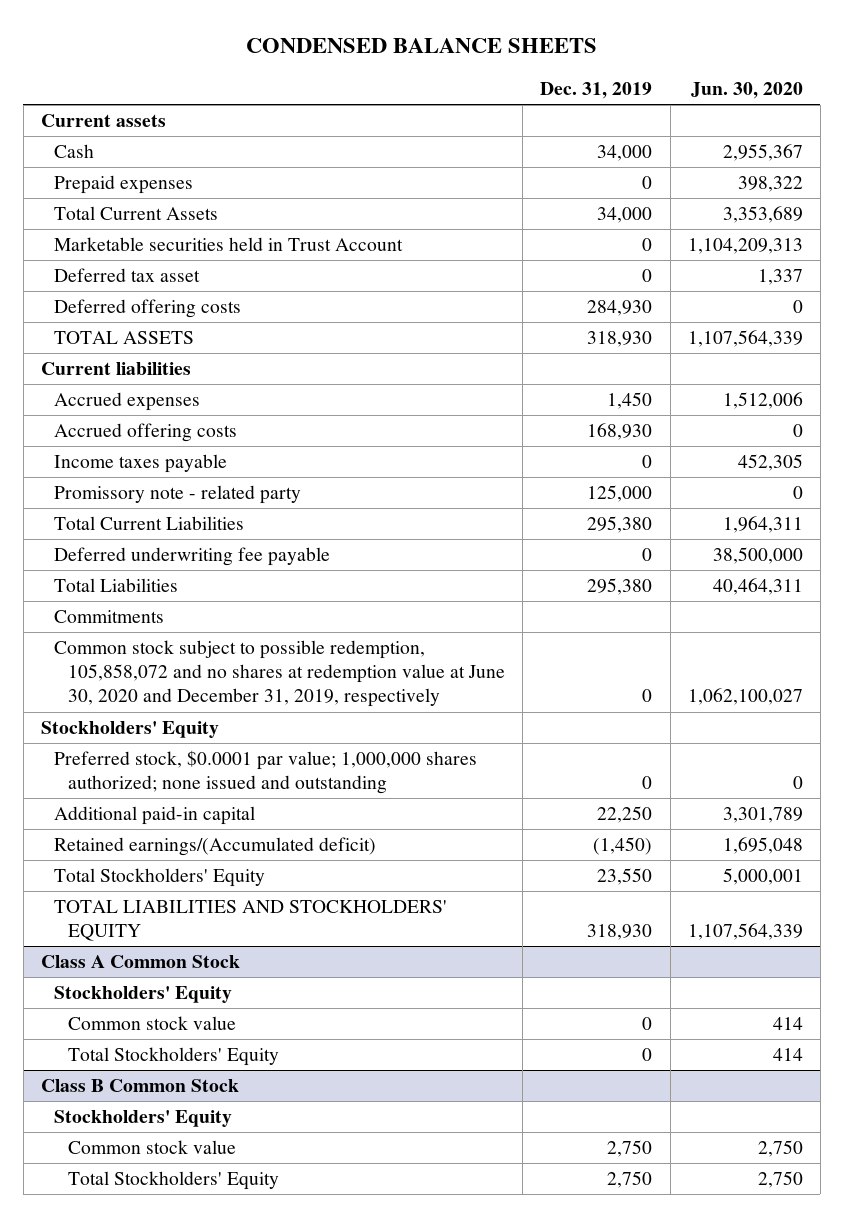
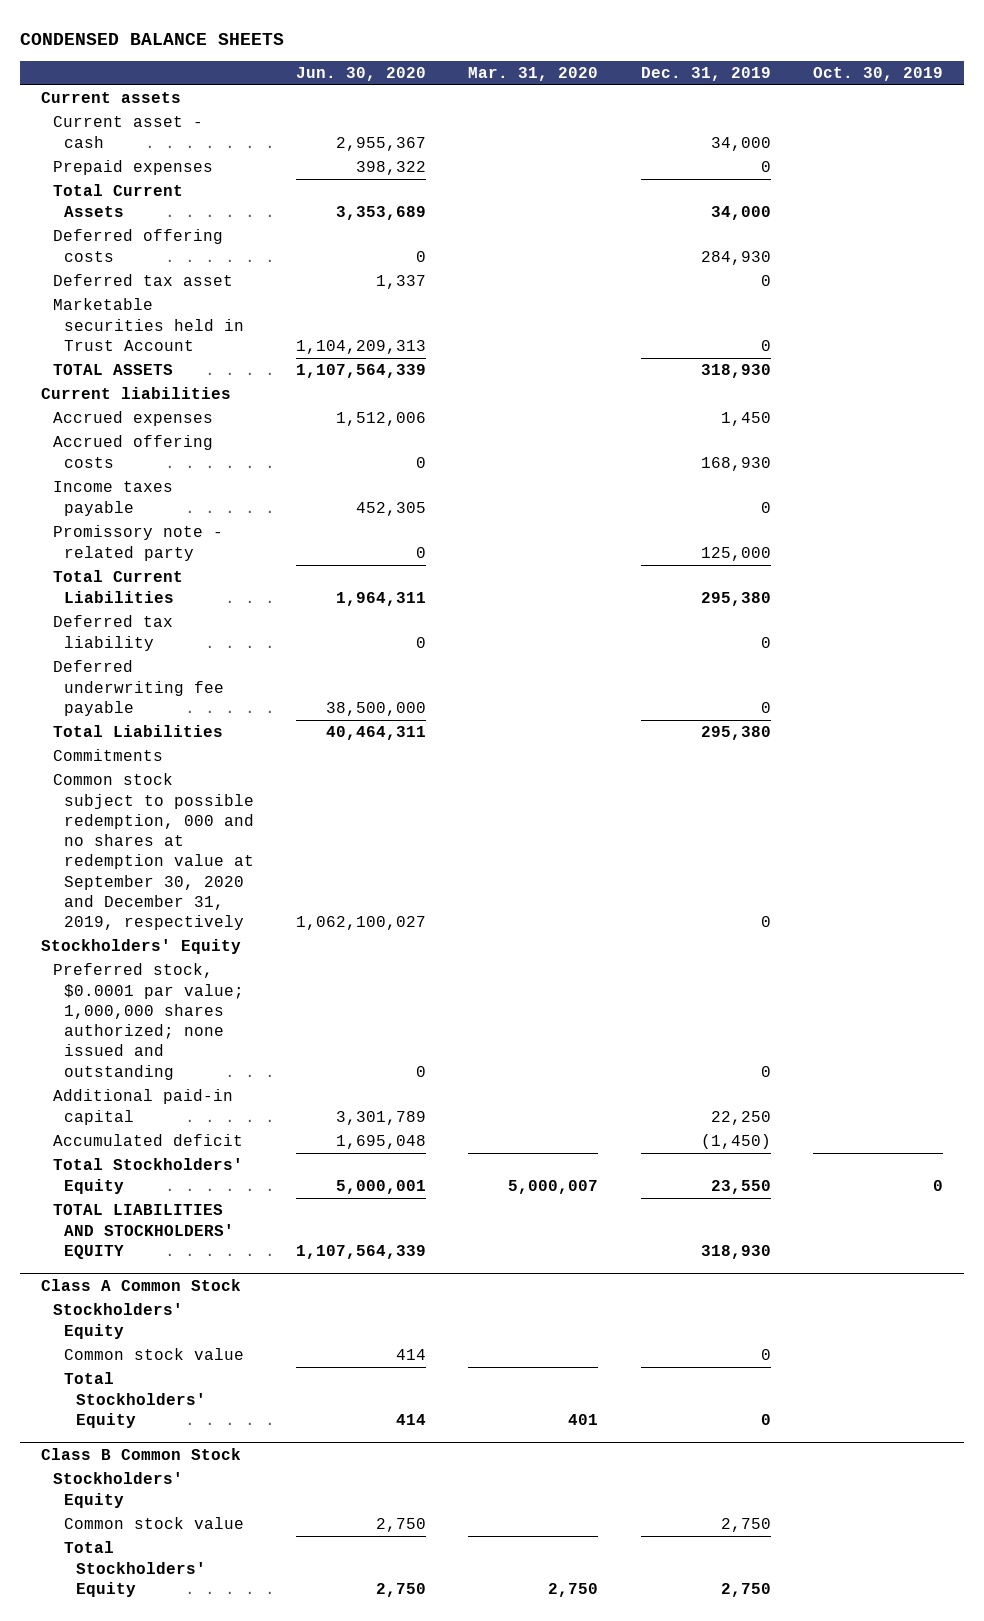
none -> [468,66,599,81] Mar. 31, 2020
none -> [812,66,943,81] Oct. 30, 2019
[54,144,95,159] Cash -> [52,116,203,148] Current asset - cash
[54,268,201,283] Deferred tax asset -> [52,274,233,287] Deferred tax asset
[54,237,404,252] Marketable securities held in Trust Account -> [52,298,245,351] Marketable securities held in Trust Account
none -> [52,615,173,651] Deferred tax liability
[54,640,506,708] Common stock subject to possible redemption, 105,858,072 and no shares at redemption value at June 30, 2020 and December 31, 2019, respectively -> [52,773,255,931] Common stock subject to possible redemption, 000 and no shares at redemption value at September 30, 2020 and December 31, 2019, respectively
[54,837,377,857] Retained earnings/(Accumulated deficit) -> [52,1134,243,1147] Accumulated deficit

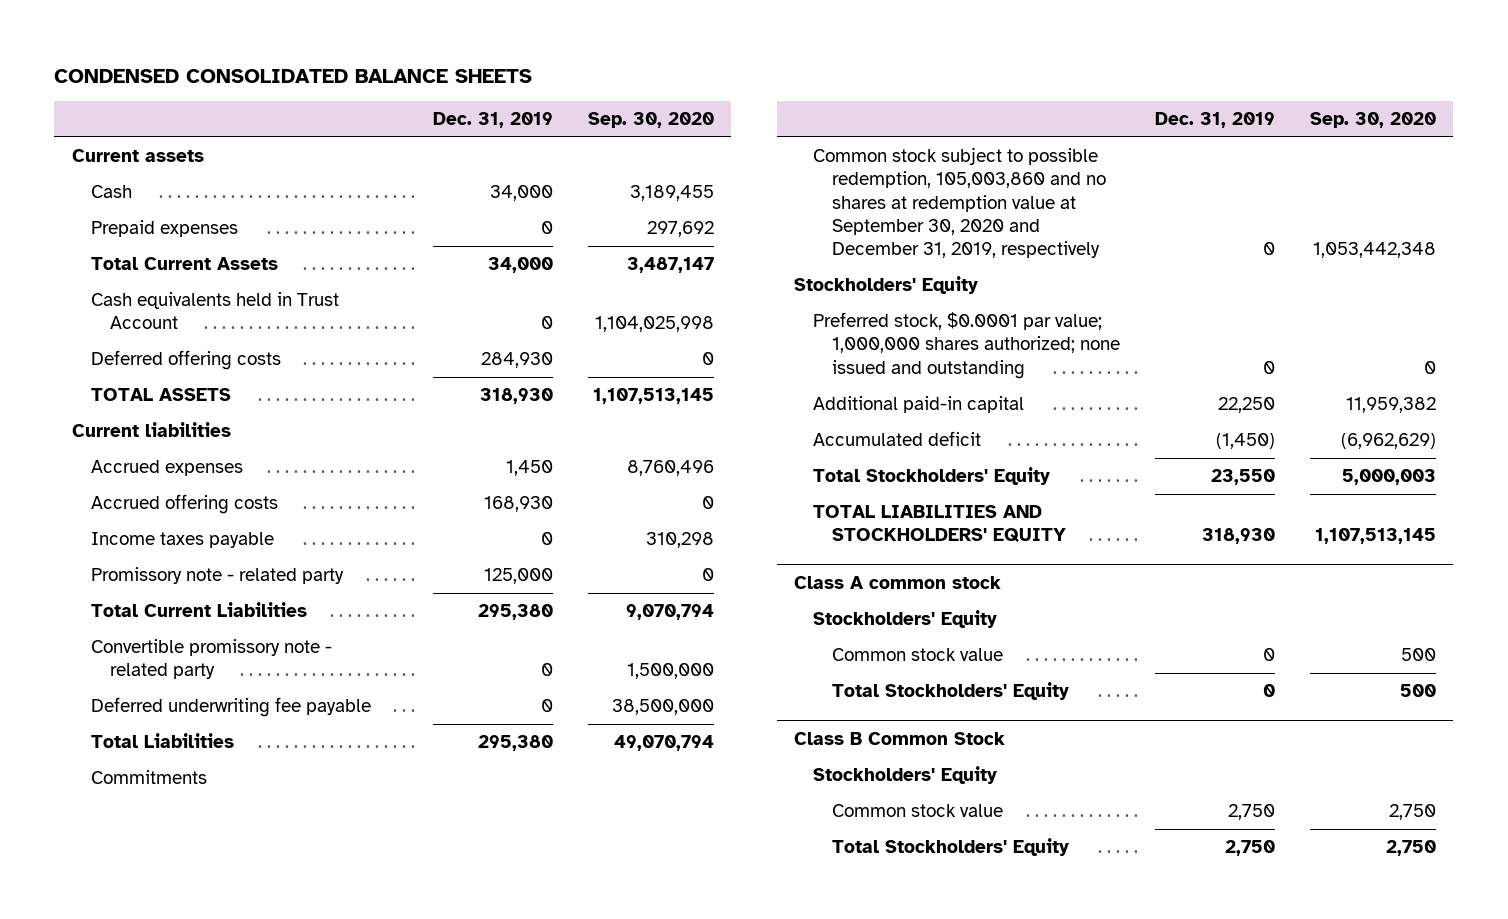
[20,32,285,45] CONDENSED BALANCE SHEETS -> [54,68,533,83] CONDENSED CONSOLIDATED BALANCE SHEETS
[296,66,427,81] Jun. 30, 2020 -> none
[468,66,599,81] Mar. 31, 2020 -> none
[812,66,943,81] Oct. 30, 2019 -> none
none -> [587,112,714,129] Sep. 30, 2020
[52,116,203,148] Current asset - cash -> [90,185,132,199] Cash
none -> [90,292,339,330] Cash equivalents held in Trust Account
[52,274,233,287] Deferred tax asset -> none
[52,298,245,351] Marketable securities held in Trust Account -> none
[52,615,173,651] Deferred tax liability -> none
none -> [90,639,332,680] Convertible promissory note - related party
[52,773,255,931] Common stock subject to possible redemption, 000 and no shares at redemption value at September 30, 2020 and December 31, 2019, respectively -> [813,147,1107,259] Common stock subject to possible redemption, 105,003,860 and no shares at redemption value at September 30, 2020 and December 31, 2019, respectively
[41,1278,242,1291] Class A Common Stock -> [794,575,1002,589] Class A common stock

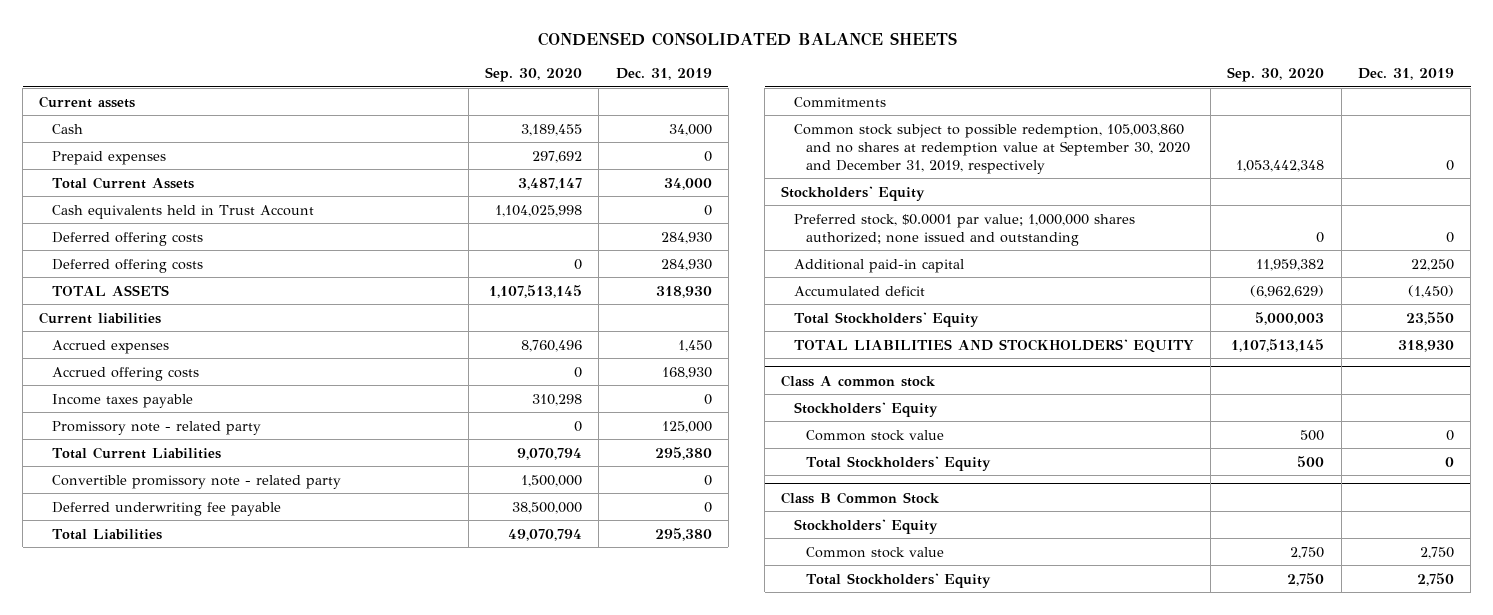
none -> [51,231,203,246] Deferred offering costs

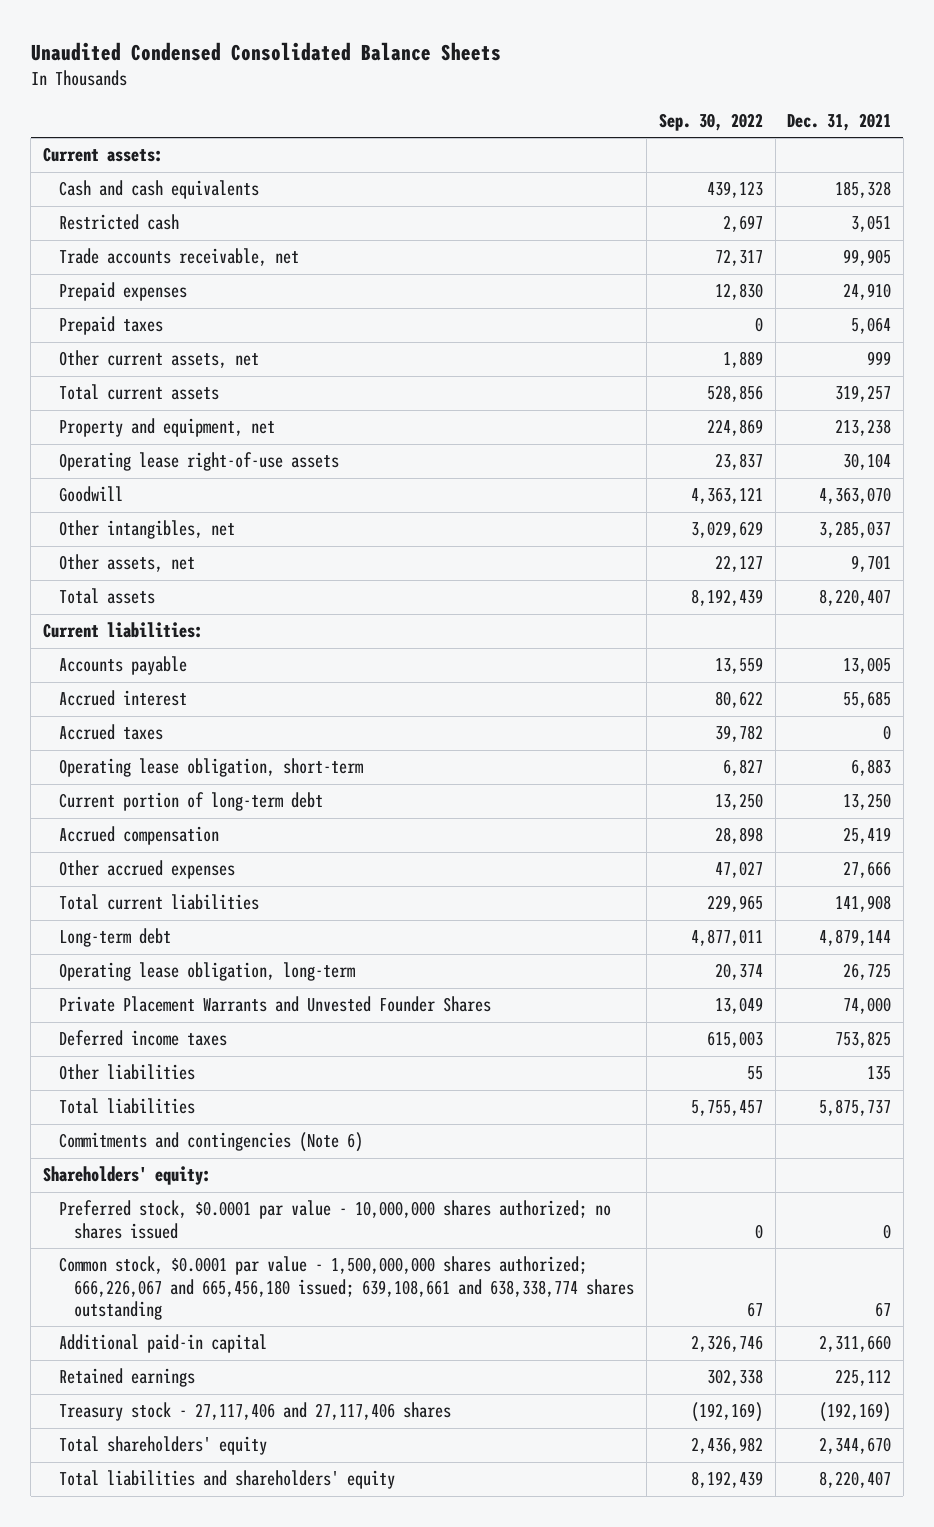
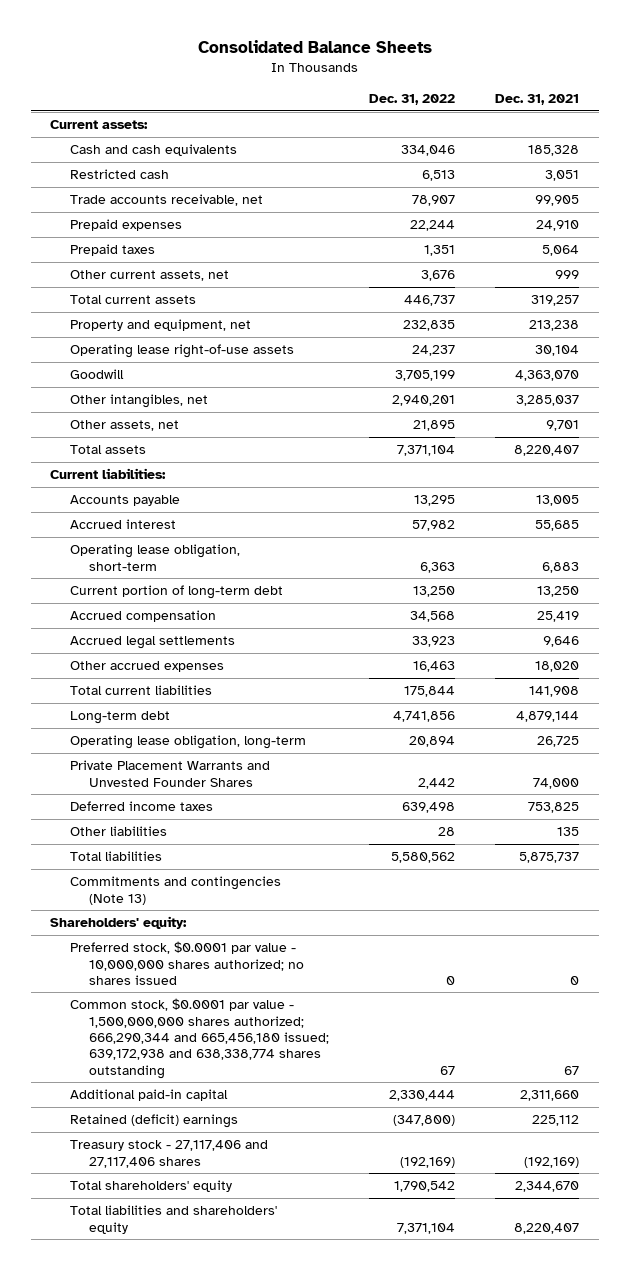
[30,41,501,61] Unaudited Condensed Consolidated Balance Sheets -> [197,39,432,53] Consolidated Balance Sheets
[658,112,763,131] Sep. 30, 2022 -> none
none -> [368,94,455,106] Dec. 31, 2022
[58,724,163,741] Accrued taxes -> none
none -> [69,636,235,650] Accrued legal settlements
[843,861,892,879] 27,666 -> [534,661,579,673] 18,020
[58,1132,363,1153] Commitments and contingencies (Note 6) -> [69,876,281,905] Commitments and contingencies (Note 13)
[58,1256,635,1320] Common stock, $0.0001 par value - 1,500,000,000 shares authorized; 666,226,067 and 665,456,180 issued; 639,108,661 and 638,338,774 shares outstanding -> [69,998,330,1079] Common stock, $0.0001 par value - 1,500,000,000 shares authorized; 666,290,344 and 665,456,180 issued; 639,172,938 and 638,338,774 shares outstanding
[58,1368,195,1388] Retained earnings -> [69,1114,238,1129] Retained (deficit) earnings

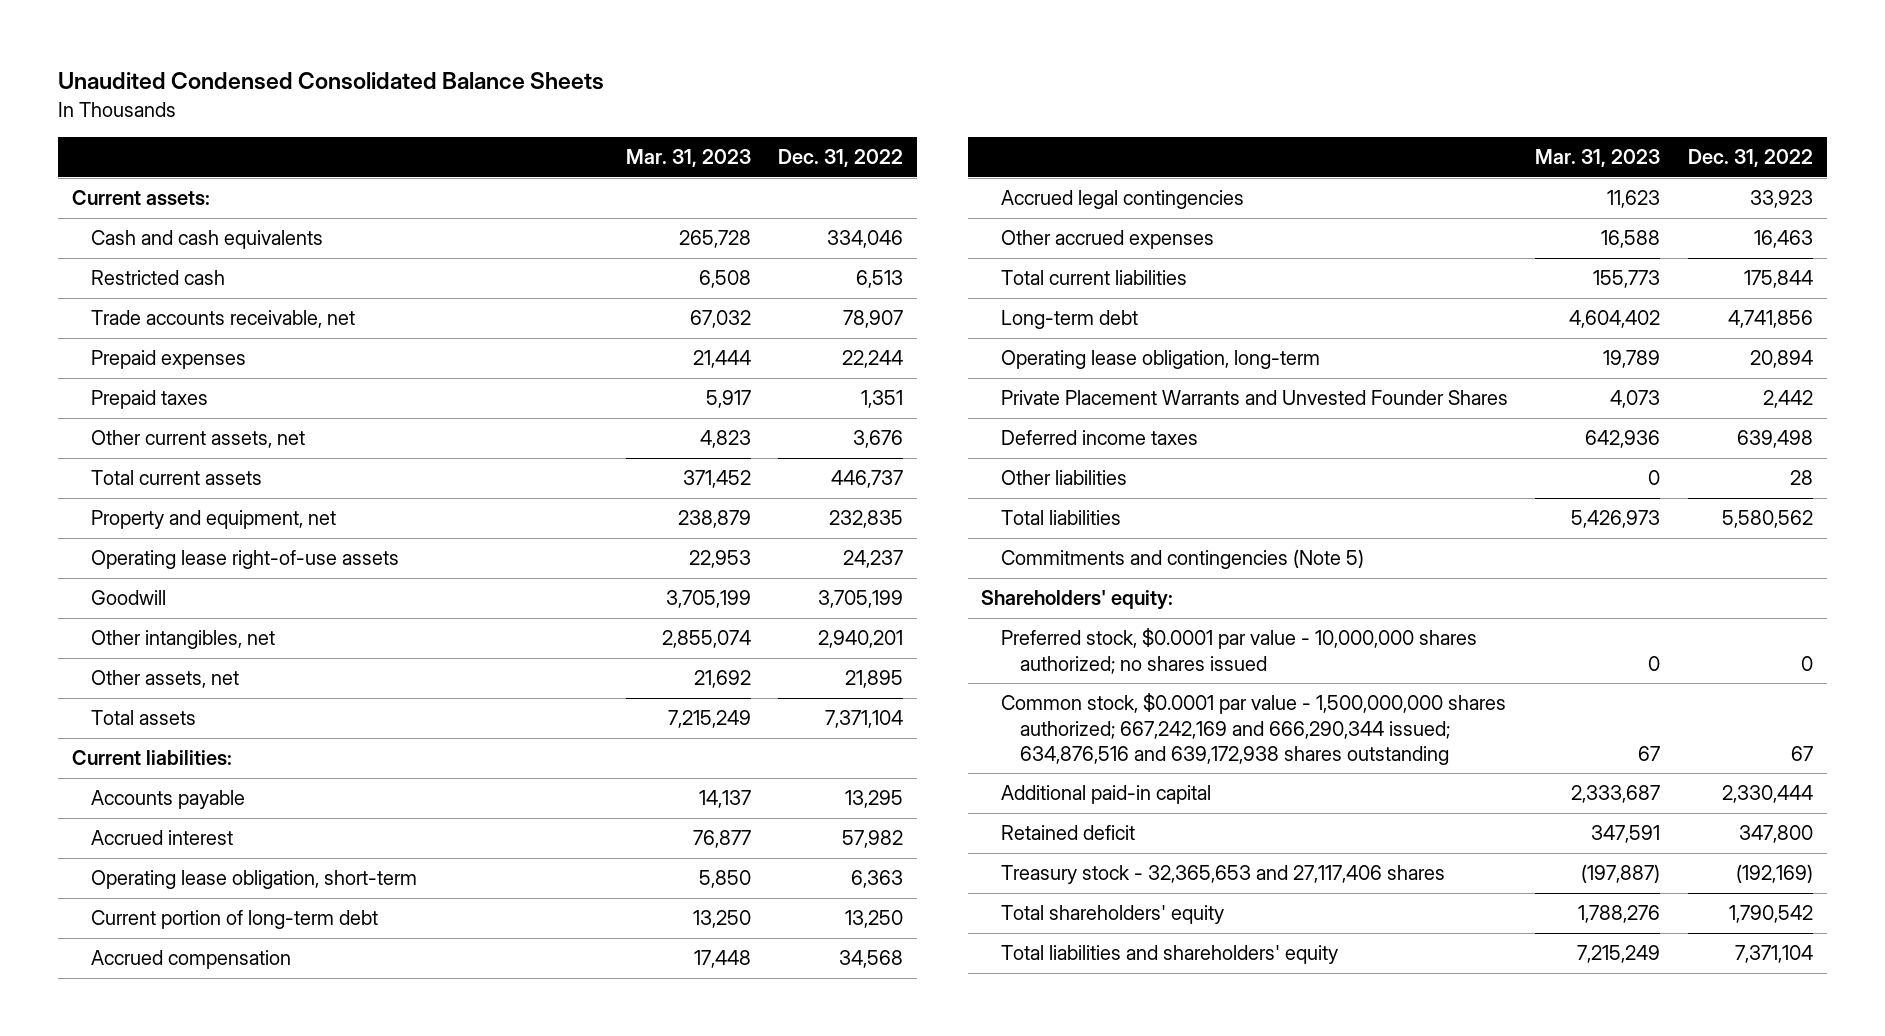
[197,39,432,53] Consolidated Balance Sheets -> [58,72,605,91] Unaudited Condensed Consolidated Balance Sheets
[494,94,579,106] Dec. 31, 2021 -> none
none -> [625,149,751,168] Mar. 31, 2023
[69,636,235,650] Accrued legal settlements -> [1000,190,1244,210] Accrued legal contingencies
[69,876,281,905] Commitments and contingencies (Note 13) -> [1000,549,1364,570] Commitments and contingencies (Note 5)
[69,998,330,1079] Common stock, $0.0001 par value - 1,500,000,000 shares authorized; 666,290,344 and 665,456,180 issued; 639,172,938 and 638,338,774 shares outstanding -> [1000,693,1506,765] Common stock, $0.0001 par value - 1,500,000,000 shares authorized; 667,242,169 and 666,290,344 issued; 634,876,516 and 639,172,938 shares outstanding
[69,1114,238,1129] Retained (deficit) earnings -> [1000,825,1135,841] Retained deficit
[392,1115,455,1127] (347,800) -> [1738,825,1813,844] 347,800
[69,1140,268,1168] Treasury stock - 27,117,406 and 27,117,406 shares -> [1000,865,1445,885] Treasury stock - 32,365,653 and 27,117,406 shares

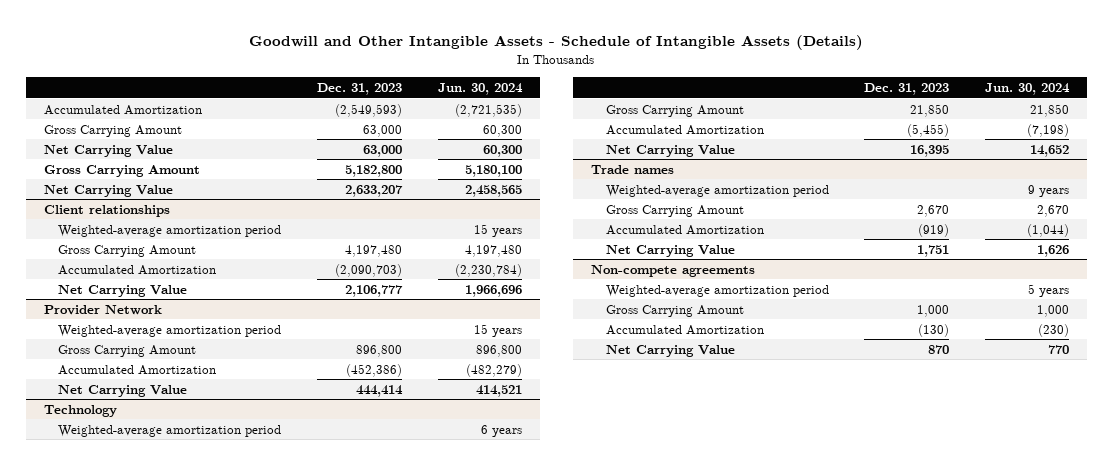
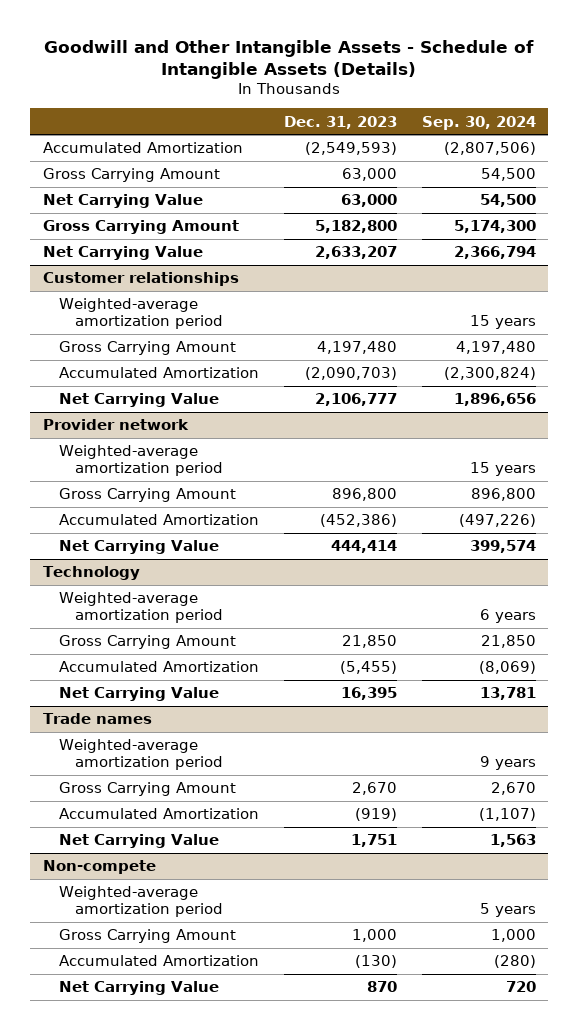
[438,83,524,96] Jun. 30, 2024 -> none
none -> [421,115,536,130] Sep. 30, 2024
[43,204,170,217] Client relationships -> [42,272,239,287] Customer relationships
[43,304,162,315] Provider Network -> [42,419,189,431] Provider network
[590,264,755,277] Non-compete agreements -> [42,860,156,875] Non-compete

